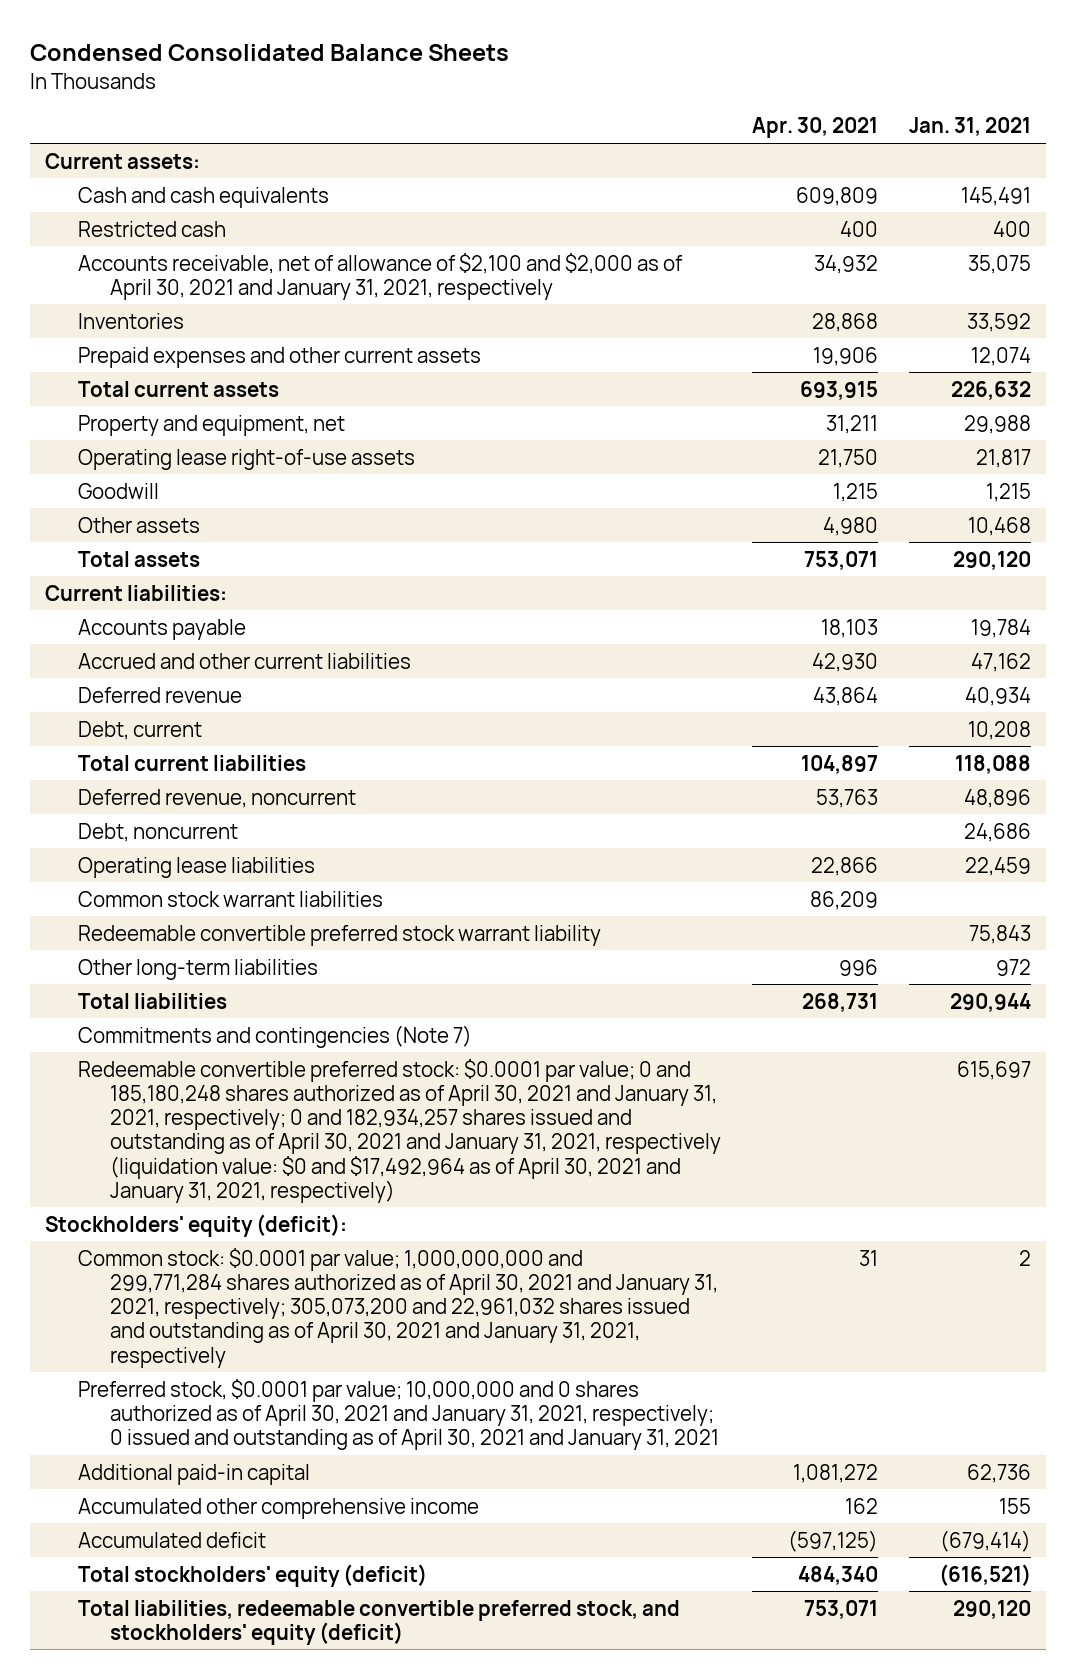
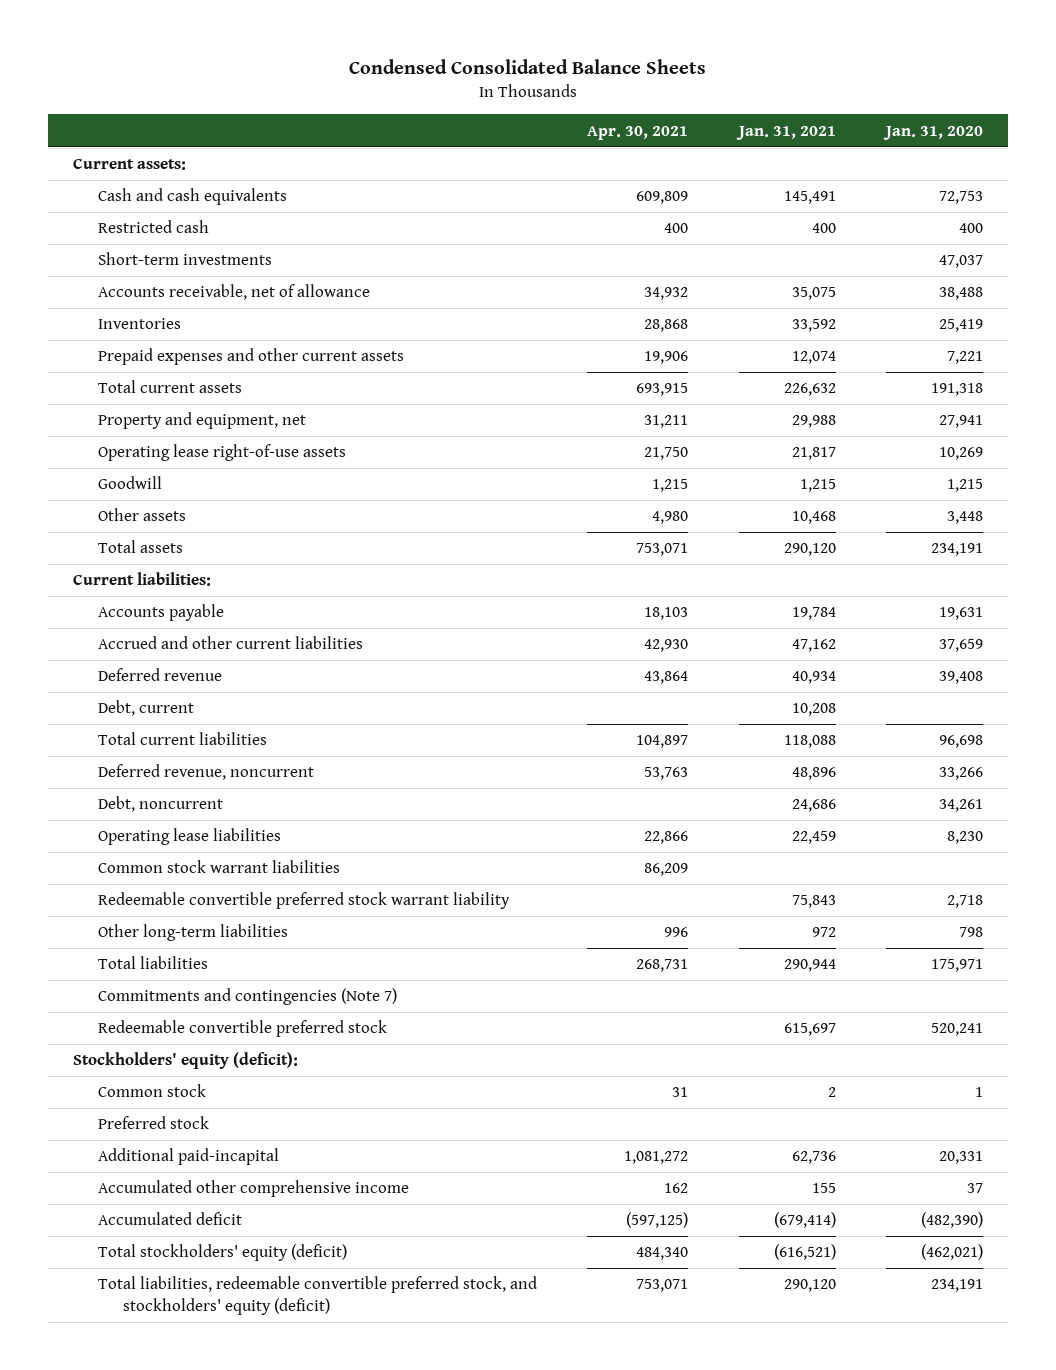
none -> [883,125,984,140] Jan. 31, 2020
none -> [97,252,272,266] Short-term investments
[77,252,683,300] Accounts receivable, net of allowance of $2,100 and $2,000 as of April 30, 2021 and January 31, 2021, respectively -> [97,284,370,301] Accounts receivable, net of allowance
[77,1058,721,1203] Redeemable convertible preferred stock: $0.0001 par value; 0 and 185,180,248 shares authorized as of April 30, 2021 and January 31, 2021, respectively; 0 and 182,934,257 shares issued and outstanding as of April 30, 2021 and January 31, 2021, respectively (liquidation value: $0 and $17,492,964 as of April 30, 2021 and January 31, 2021, respectively) -> [97,1020,387,1038] Redeemable convertible preferred stock
[77,1247,718,1368] Common stock: $0.0001 par value; 1,000,000,000 and 299,771,284 shares authorized as of April 30, 2021 and January 31, 2021, respectively; 305,073,200 and 22,961,032 shares issued and outstanding as of April 30, 2021 and January 31, 2021, respectively -> [97,1084,206,1098] Common stock
[77,1378,719,1451] Preferred stock, $0.0001 par value; 10,000,000 and 0 shares authorized as of April 30, 2021 and January 31, 2021, respectively; 0 issued and outstanding as of April 30, 2021 and January 31, 2021 -> [97,1116,209,1130] Preferred stock
[77,1463,310,1485] Additional paid-in capital -> [97,1148,279,1166] Additional paid-incapital

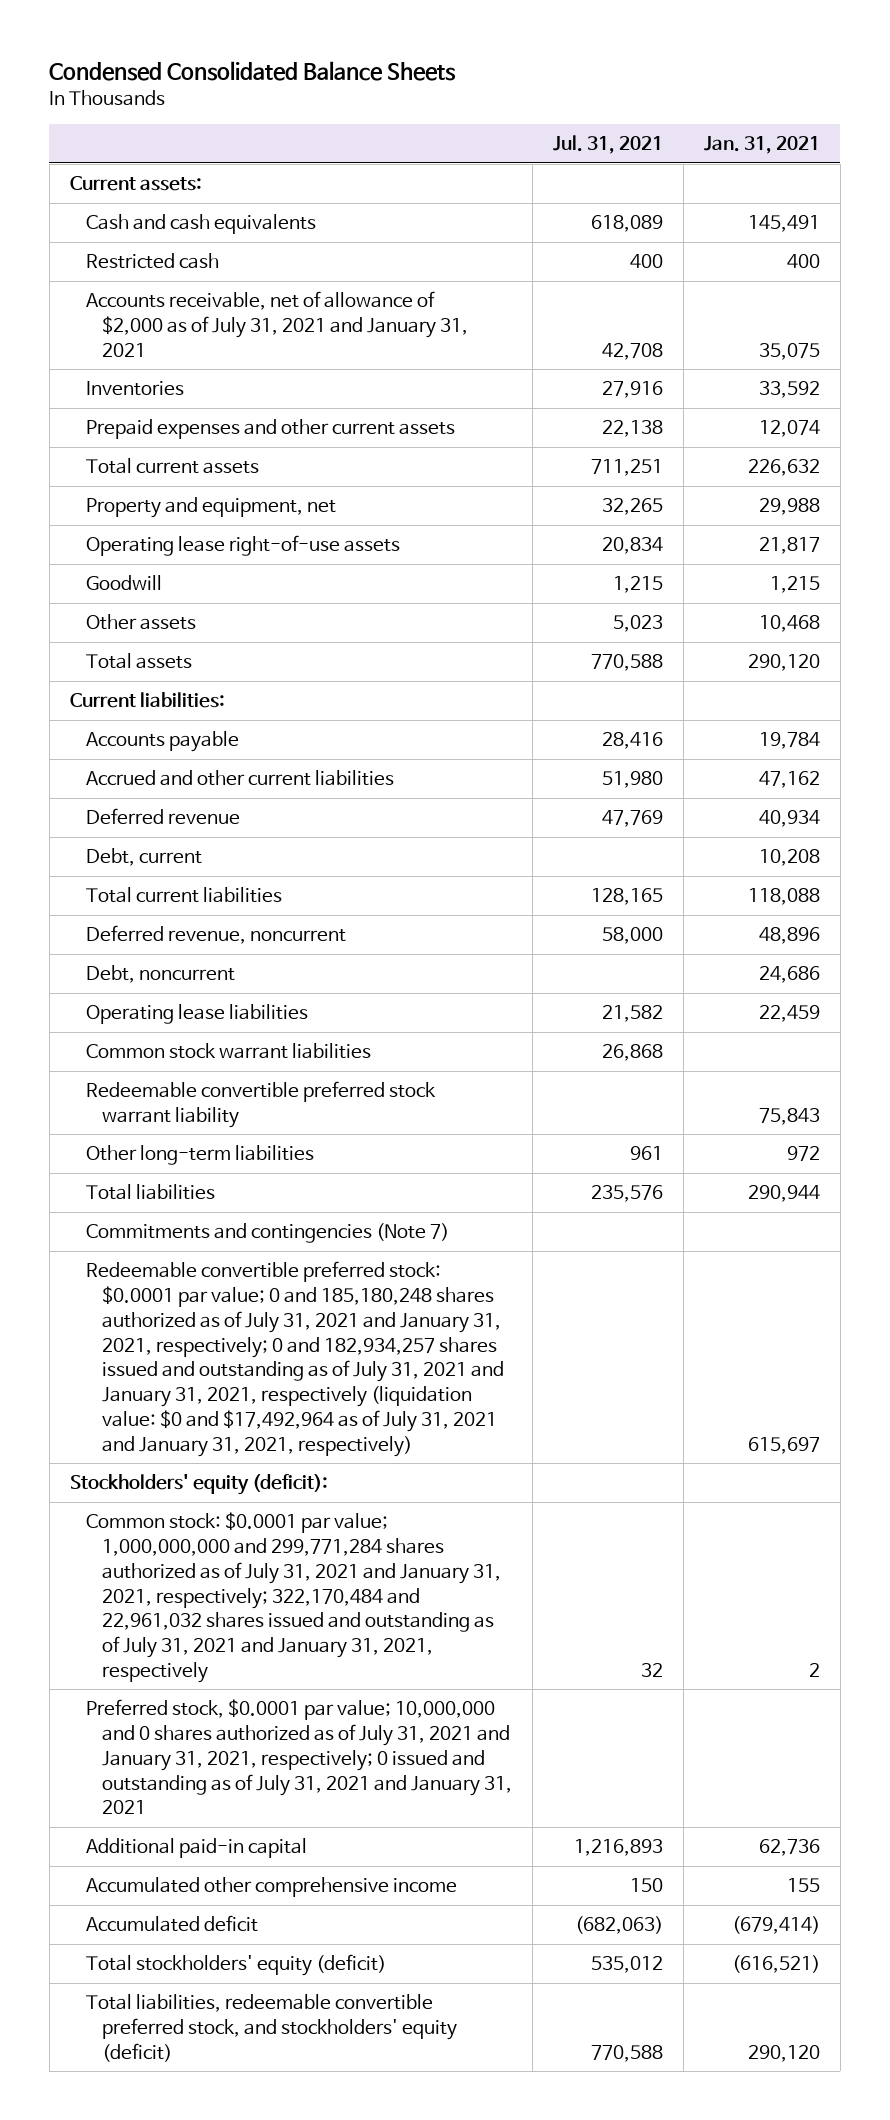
[587,125,689,140] Apr. 30, 2021 -> none
[883,125,984,140] Jan. 31, 2020 -> none
none -> [553,135,664,155] Jul. 31, 2021
[97,252,272,266] Short-term investments -> none
[97,284,370,301] Accounts receivable, net of allowance -> [85,291,469,357] Accounts receivable, net of allowance of $2,000 as of July 31, 2021 and January 31, 2021
[97,1020,387,1038] Redeemable convertible preferred stock -> [85,1261,505,1457] Redeemable convertible preferred stock: $0.0001 par value; 0 and 185,180,248 shares authorized as of July 31, 2021 and January 31, 2021, respectively; 0 and 182,934,257 shares issued and outstanding as of July 31, 2021 and January 31, 2021, respectively (liquidation value: $0 and $17,492,964 as of July 31, 2021 and January 31, 2021, respectively)
[97,1084,206,1098] Common stock -> [85,1512,502,1684] Common stock: $0.0001 par value; 1,000,000,000 and 299,771,284 shares authorized as of July 31, 2021 and January 31, 2021, respectively; 322,170,484 and 22,961,032 shares issued and outstanding as of July 31, 2021 and January 31, 2021, respectively
[97,1116,209,1130] Preferred stock -> [85,1699,513,1815] Preferred stock, $0.0001 par value; 10,000,000 and 0 shares authorized as of July 31, 2021 and January 31, 2021, respectively; 0 issued and outstanding as of July 31, 2021 and January 31, 2021
[97,1148,279,1166] Additional paid-incapital -> [85,1838,307,1859] Additional paid-in capital

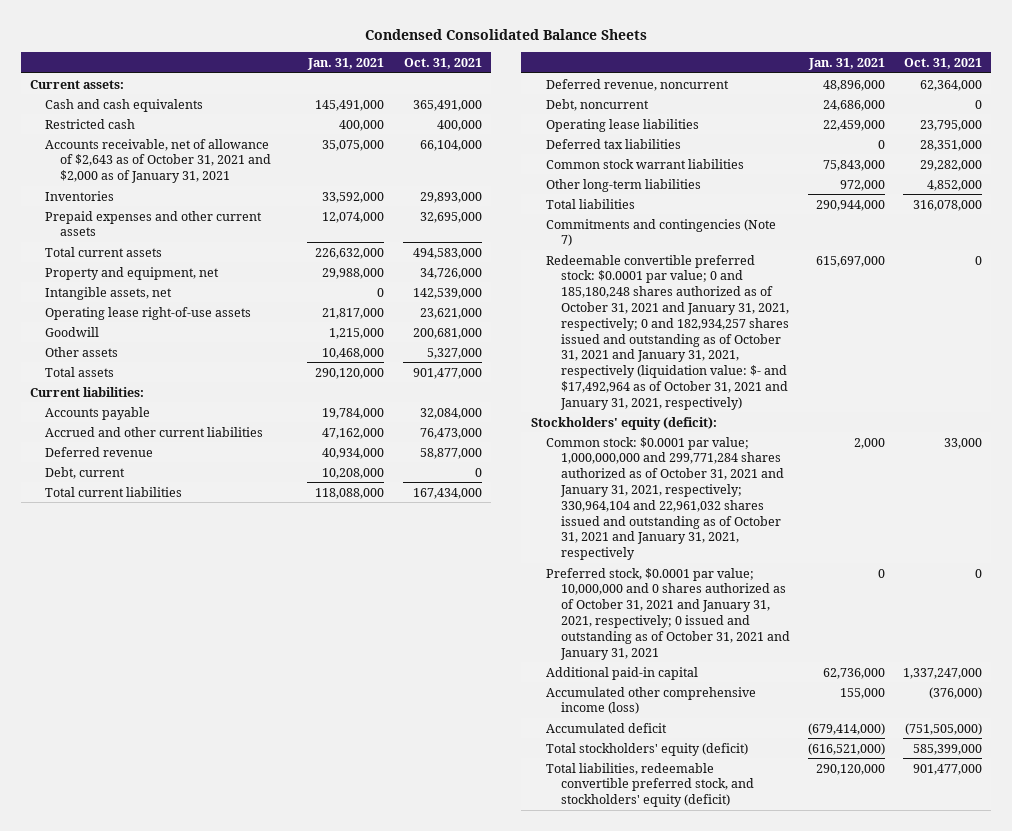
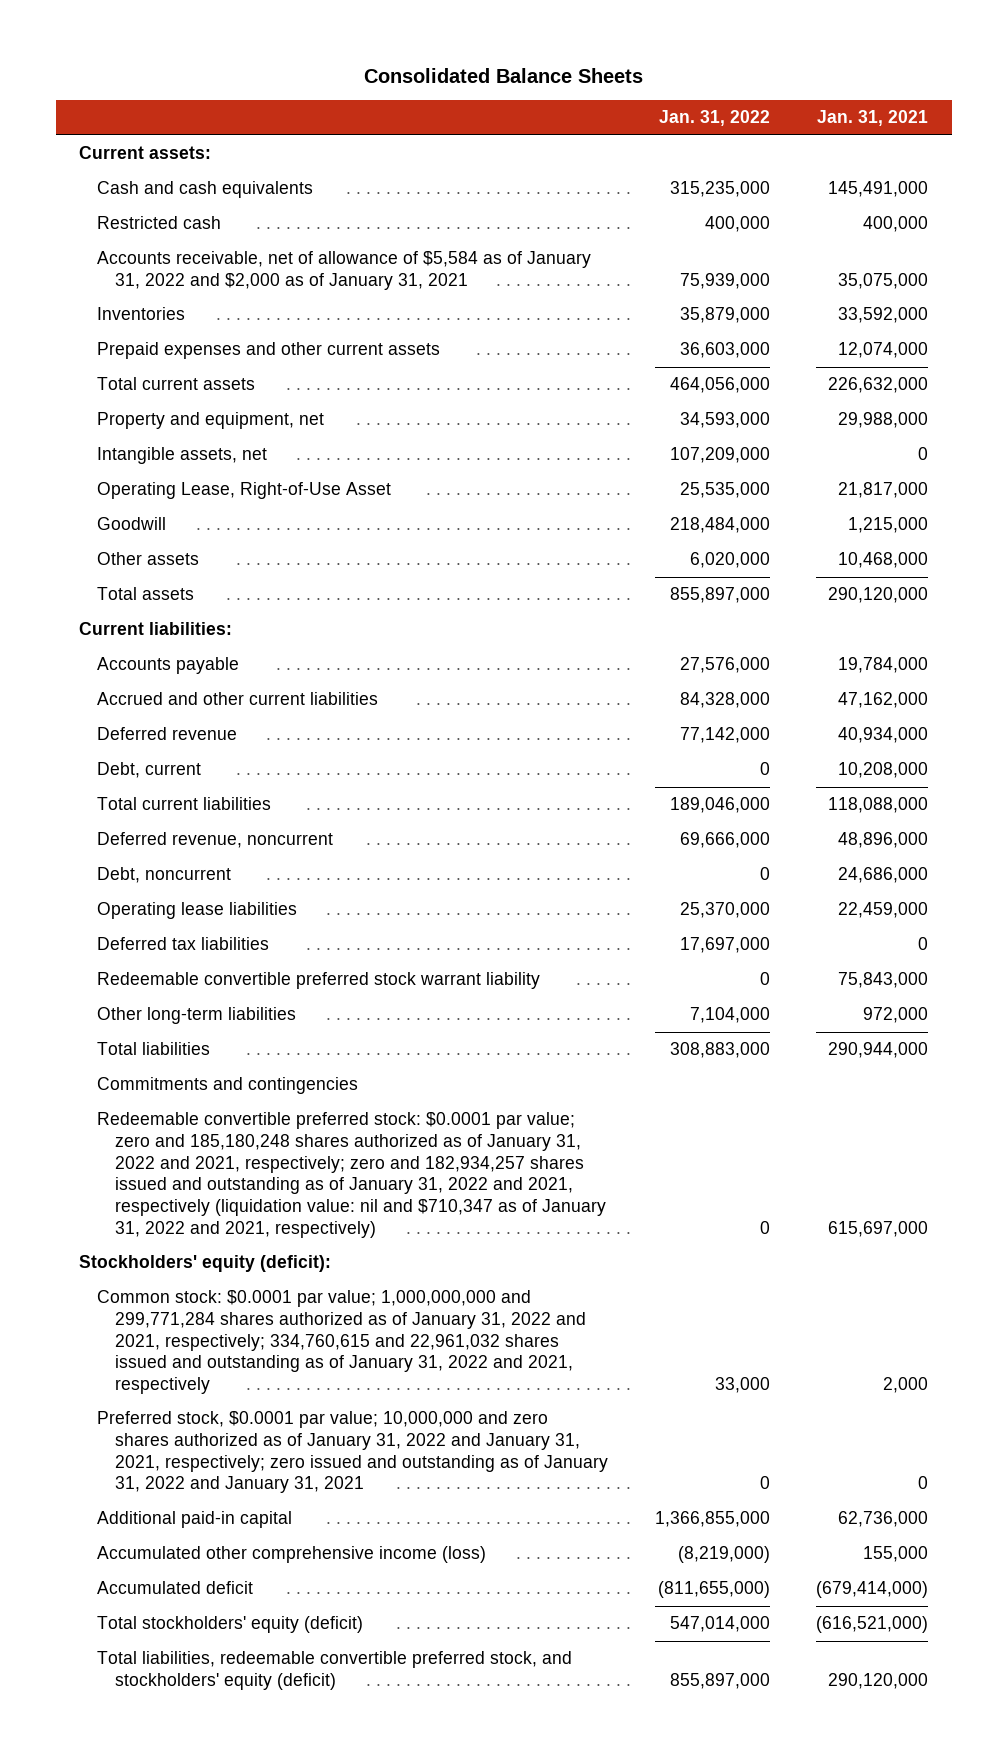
[365,29,648,41] Condensed Consolidated Balance Sheets -> [363,67,643,83] Consolidated Balance Sheets
[403,58,482,70] Oct. 31, 2021 -> none
none -> [658,110,770,127] Jan. 31, 2022
[45,138,272,184] Accounts receivable, net of allowance of $2,643 as of October 31, 2021 and $2,000 as of January 31, 2021 -> [97,251,592,290] Accounts receivable, net of allowance of $5,584 as of January 31, 2022 and $2,000 as of January 31, 2021
[45,306,252,320] Operating lease right-of-use assets -> [97,482,392,500] Operating Lease, Right-of-Use Asset
[545,158,744,169] Common stock warrant liabilities -> [97,972,541,990] Redeemable convertible preferred stock warrant liability
[545,218,776,247] Commitments and contingencies (Note 7) -> [97,1077,359,1095] Commitments and contingencies
[545,254,790,410] Redeemable convertible preferred stock: $0.0001 par value; 0 and 185,180,248 shares authorized as of October 31, 2021 and January 31, 2021, respectively; 0 and 182,934,257 shares issued and outstanding as of October 31, 2021 and January 31, 2021, respectively (liquidation value: $- and $17,492,964 as of October 31, 2021 and January 31, 2021, respectively) -> [97,1112,606,1238] Redeemable convertible preferred stock: $0.0001 par value; zero and 185,180,248 shares authorized as of January 31, 2022 and 2021, respectively; zero and 182,934,257 shares issued and outstanding as of January 31, 2022 and 2021, respectively (liquidation value: nil and $710,347 as of January 31, 2022 and 2021, respectively)
[545,436,785,561] Common stock: $0.0001 par value; 1,000,000,000 and 299,771,284 shares authorized as of October 31, 2021 and January 31, 2021, respectively; 330,964,104 and 22,961,032 shares issued and outstanding as of October 31, 2021 and January 31, 2021, respectively -> [97,1290,586,1395] Common stock: $0.0001 par value; 1,000,000,000 and 299,771,284 shares authorized as of January 31, 2022 and 2021, respectively; 334,760,615 and 22,961,032 shares issued and outstanding as of January 31, 2022 and 2021, respectively
[545,567,791,660] Preferred stock, $0.0001 par value; 10,000,000 and 0 shares authorized as of October 31, 2021 and January 31, 2021, respectively; 0 issued and outstanding as of October 31, 2021 and January 31, 2021 -> [97,1411,608,1494] Preferred stock, $0.0001 par value; 10,000,000 and zero shares authorized as of January 31, 2022 and January 31, 2021, respectively; zero issued and outstanding as of January 31, 2022 and January 31, 2021

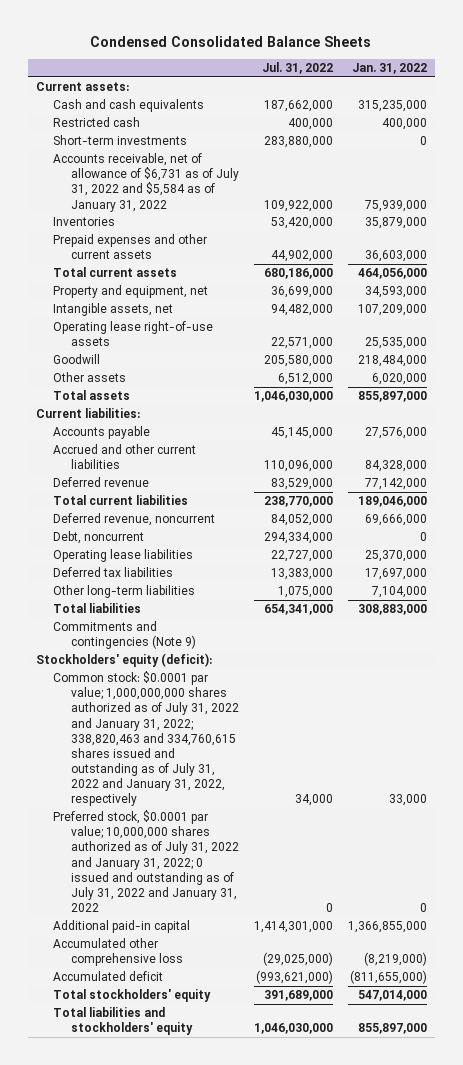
[363,67,643,83] Consolidated Balance Sheets -> [90,35,372,47] Condensed Consolidated Balance Sheets
[817,110,929,127] Jan. 31, 2021 -> none
none -> [262,62,334,75] Jul. 31, 2022
none -> [53,135,188,146] Short-term investments
[97,251,592,290] Accounts receivable, net of allowance of $5,584 as of January 31, 2022 and $2,000 as of January 31, 2021 -> [53,153,240,212] Accounts receivable, net of allowance of $6,731 as of July 31, 2022 and $5,584 as of January 31, 2022
[97,482,392,500] Operating Lease, Right-of-Use Asset -> [53,321,214,347] Operating lease right-of-use assets
[97,762,202,779] Debt, current -> none
[97,972,541,990] Redeemable convertible preferred stock warrant liability -> none
[97,1112,606,1238] Redeemable convertible preferred stock: $0.0001 par value; zero and 185,180,248 shares authorized as of January 31, 2022 and 2021, respectively; zero and 182,934,257 shares issued and outstanding as of January 31, 2022 and 2021, respectively (liquidation value: nil and $710,347 as of January 31, 2022 and 2021, respectively) -> none
[97,1077,359,1095] Commitments and contingencies -> [53,621,197,650] Commitments and contingencies (Note 9)
[97,1290,586,1395] Common stock: $0.0001 par value; 1,000,000,000 and 299,771,284 shares authorized as of January 31, 2022 and 2021, respectively; 334,760,615 and 22,961,032 shares issued and outstanding as of January 31, 2022 and 2021, respectively -> [53,671,240,807] Common stock: $0.0001 par value; 1,000,000,000 shares authorized as of July 31, 2022 and January 31, 2022; 338,820,463 and 334,760,615 shares issued and outstanding as of July 31, 2022 and January 31, 2022, respectively
[97,1411,608,1494] Preferred stock, $0.0001 par value; 10,000,000 and zero shares authorized as of January 31, 2022 and January 31, 2021, respectively; zero issued and outstanding as of January 31, 2022 and January 31, 2021 -> [53,810,240,912] Preferred stock, $0.0001 par value; 10,000,000 shares authorized as of July 31, 2022 and January 31, 2022; 0 issued and outstanding as of July 31, 2022 and January 31, 2022
[97,1546,487,1564] Accumulated other comprehensive income (loss) -> [53,938,184,967] Accumulated other comprehensive loss
[97,1616,364,1634] Total stockholders' equity (deficit) -> [53,989,212,1003] Total stockholders' equity
[97,1651,573,1690] Total liabilities, redeemable convertible preferred stock, and stockholders' equity (deficit) -> [53,1007,194,1036] Total liabilities and stockholders' equity

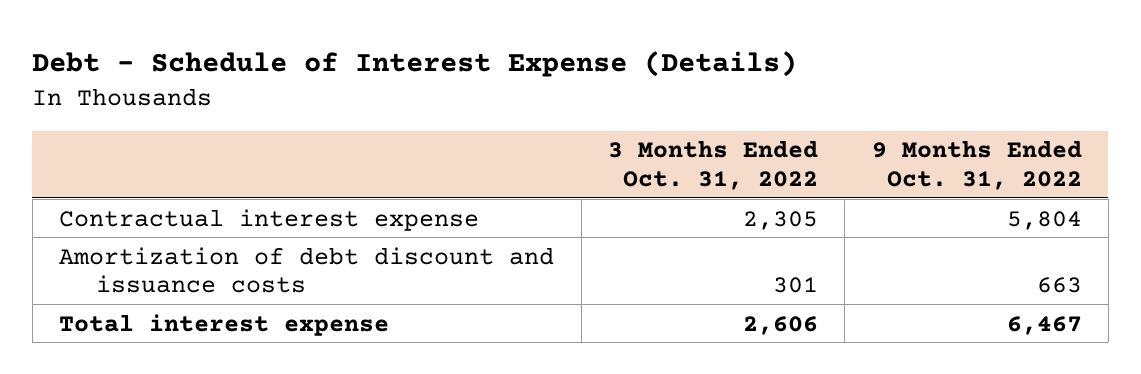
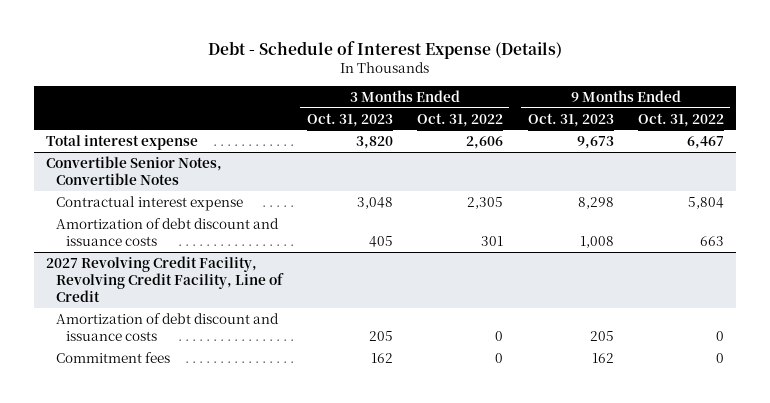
none -> [306,112,393,127] Oct. 31, 2023
none -> [527,112,614,127] Oct. 31, 2023
[59,313,390,336] Total interest expense -> [46,134,199,150] Total interest expense
none -> [46,155,223,185] Convertible Senior Notes, Convertible Notes
none -> [46,255,285,302] 2027 Revolving Credit Facility, Revolving Credit Facility, Line of Credit
none -> [56,312,280,341] Amortization of debt discount and issuance costs
none -> [56,351,171,363] Commitment fees

